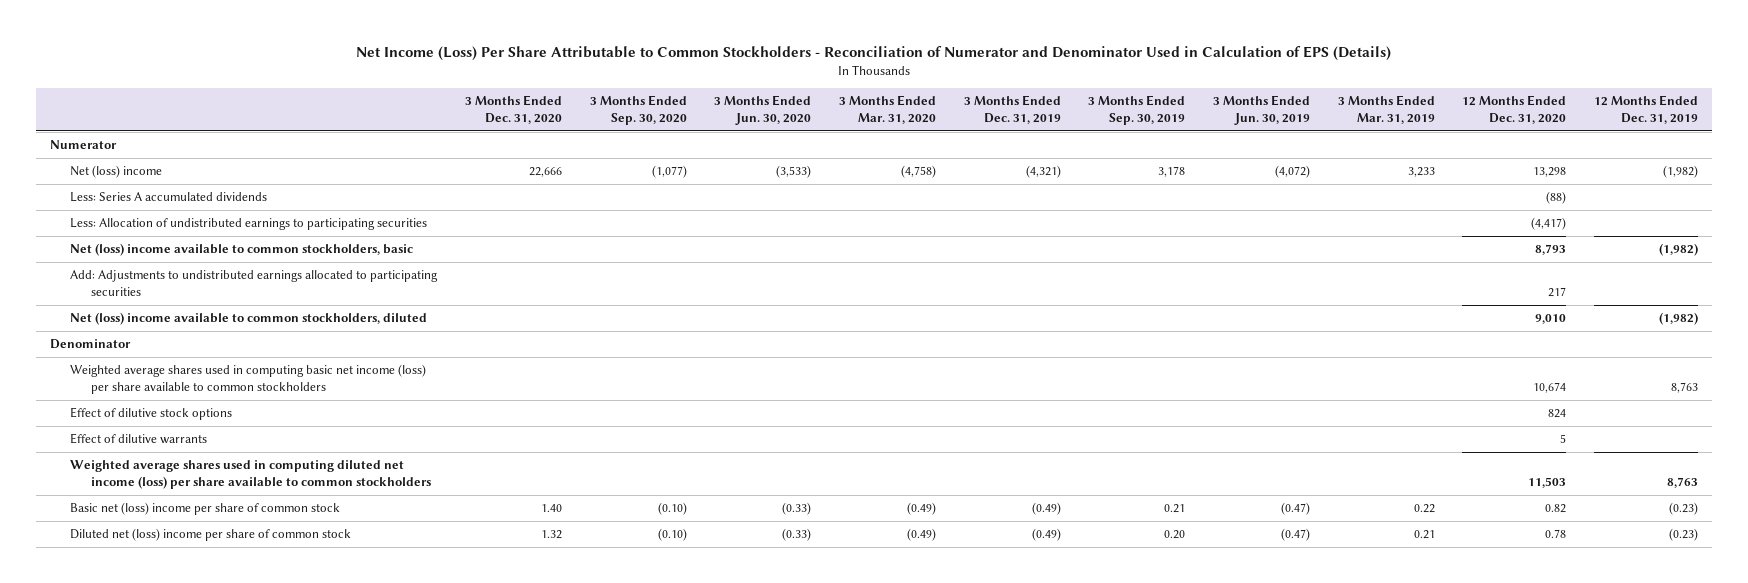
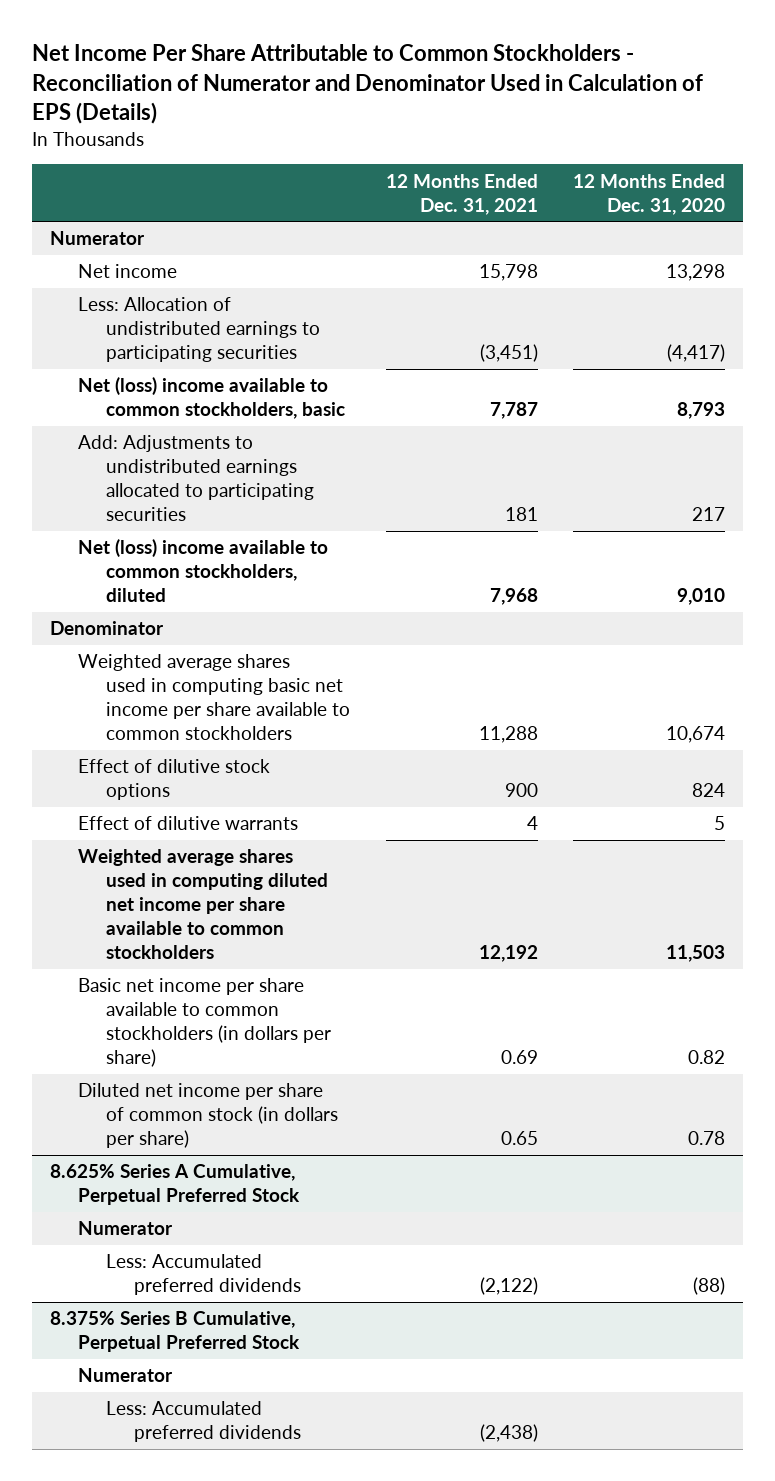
[356,45,1392,61] Net Income (Loss) Per Share Attributable to Common Stockholders - Reconciliation of Numerator and Denominator Used in Calculation of EPS (Details) -> [31,44,703,125] Net Income Per Share Attributable to Common Stockholders - Reconciliation of Numerator and Denominator Used in Calculation of EPS (Details)
[465,95,563,125] 3 Months Ended Dec. 31, 2020 -> none
[589,95,687,126] 3 Months Ended Sep. 30, 2020 -> none
[714,95,812,126] 3 Months Ended Jun. 30, 2020 -> none
[839,95,937,125] 3 Months Ended Mar. 31, 2020 -> none
[963,95,1061,125] 3 Months Ended Dec. 31, 2019 -> none
[1088,95,1186,126] 3 Months Ended Sep. 30, 2019 -> none
[1213,95,1311,126] 3 Months Ended Jun. 30, 2019 -> none
[1337,95,1435,125] 3 Months Ended Mar. 31, 2019 -> none
[1594,95,1699,125] 12 Months Ended Dec. 31, 2019 -> none
none -> [385,173,538,215] 12 Months Ended Dec. 31, 2021
[70,192,268,203] Less: Series A accumulated dividends -> none
[70,165,163,179] Net (loss) income -> [77,264,177,279] Net income
[70,364,427,395] Weighted average shares used in computing basic net income (loss) per share available to common stockholders -> [77,654,351,741] Weighted average shares used in computing basic net income per share available to common stockholders
[70,460,431,490] Weighted average shares used in computing diluted net income (loss) per share available to common stockholders -> [77,849,329,960] Weighted average shares used in computing diluted net income per share available to common stockholders
[70,502,341,516] Basic net (loss) income per share of common stock -> [77,978,332,1068] Basic net income per share available to common stockholders (in dollars per share)
[70,528,352,542] Diluted net (loss) income per share of common stock -> [77,1083,339,1149] Diluted net income per share of common stock (in dollars per share)
none -> [49,1164,300,1206] 8.625% Series A Cumulative, Perpetual Preferred Stock
none -> [77,1221,173,1236] Numerator
none -> [106,1254,302,1296] Less: Accumulated preferred dividends
none -> [49,1311,300,1353] 8.375% Series B Cumulative, Perpetual Preferred Stock
none -> [77,1368,173,1383] Numerator
none -> [106,1401,302,1443] Less: Accumulated preferred dividends

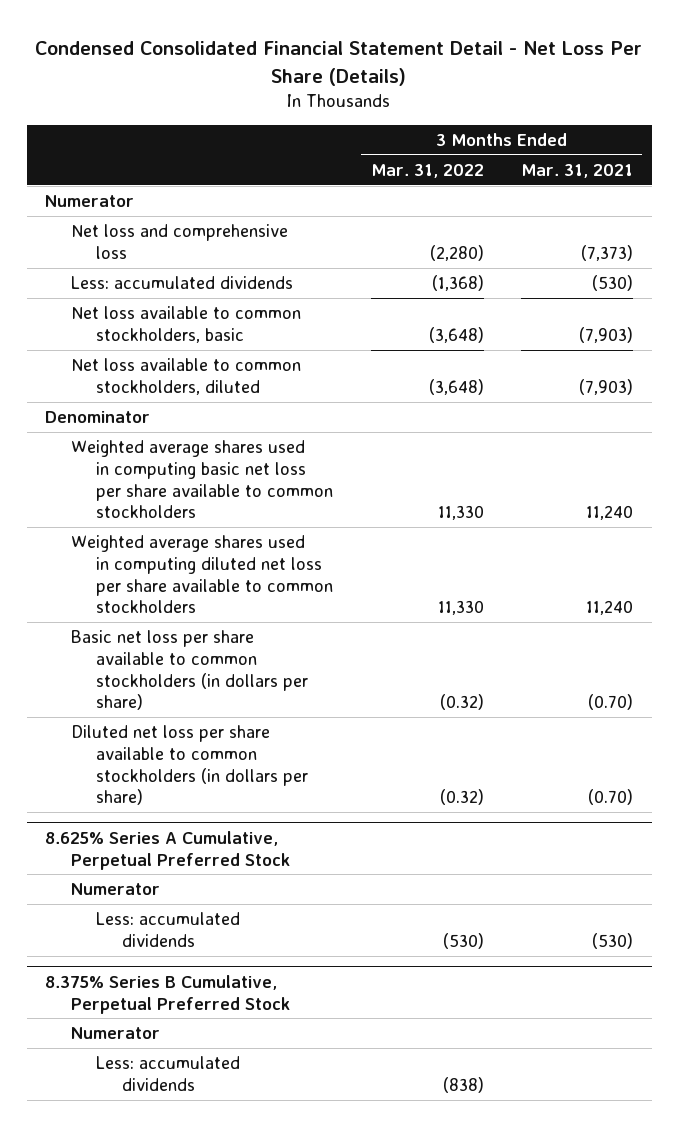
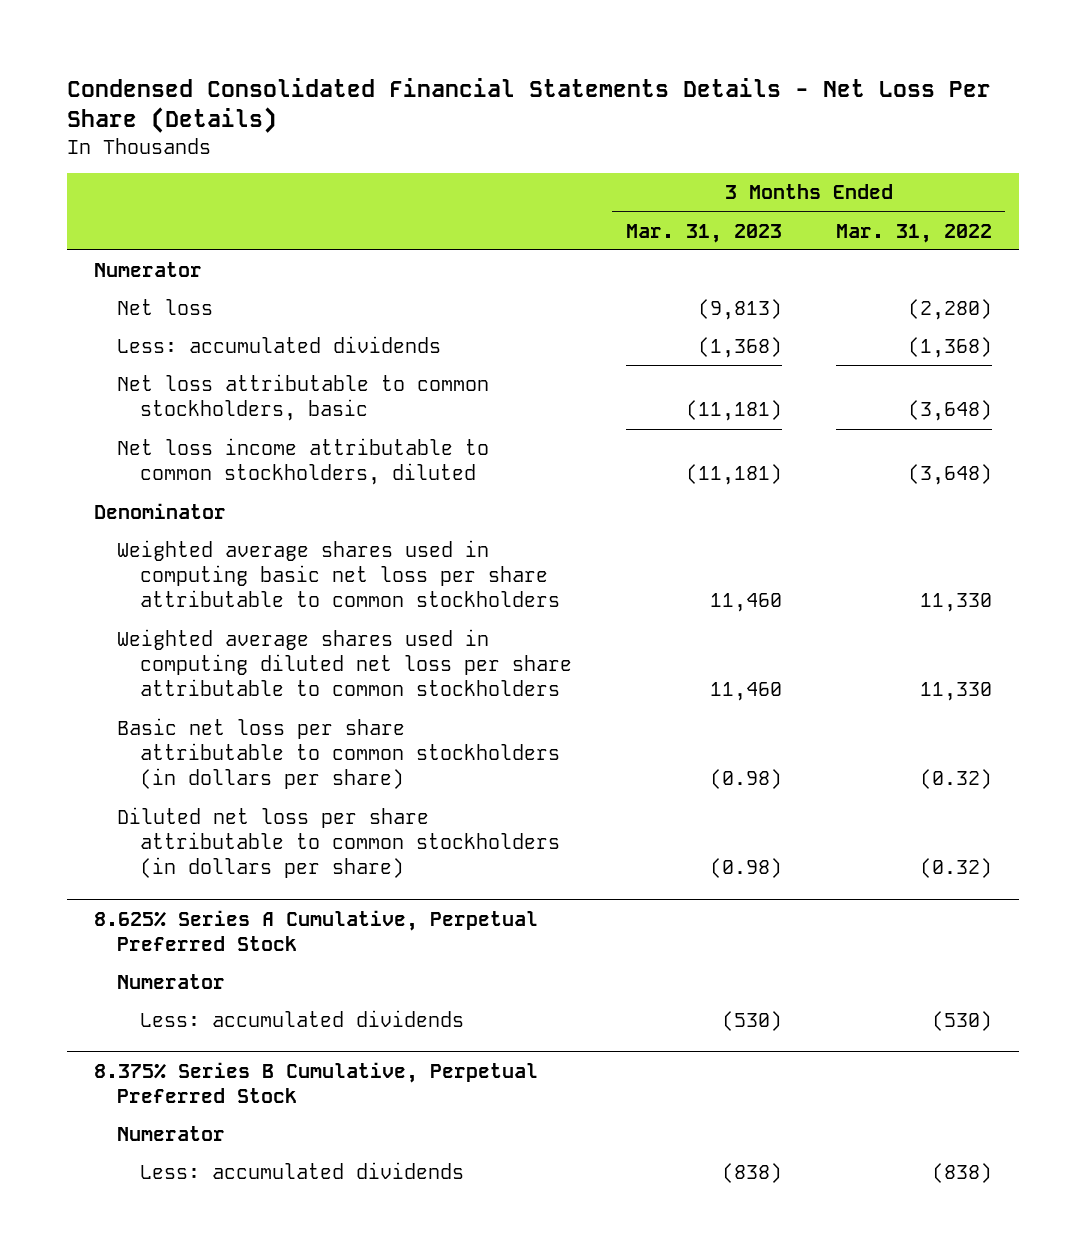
[35,40,643,86] Condensed Consolidated Financial Statement Detail - Net Loss Per Share (Details) -> [66,78,991,134] Condensed Consolidated Financial Statements Details - Net Loss Per Share (Details)
[520,163,633,178] Mar. 31, 2021 -> none
none -> [625,223,782,243] Mar. 31, 2023
[70,224,288,259] Net loss and comprehensive loss -> [116,299,213,316] Net loss
[70,306,301,343] Net loss available to common stockholders, basic -> [116,374,489,422] Net loss attributable to common stockholders, basic
[70,358,301,395] Net loss available to common stockholders, diluted -> [116,438,489,486] Net loss income attributable to common stockholders, diluted
[70,440,334,519] Weighted average shares used in computing basic net loss per share available to common stockholders -> [116,540,560,608] Weighted average shares used in computing basic net loss per share attributable to common stockholders
[70,535,334,614] Weighted average shares used in computing diluted net loss per share available to common stockholders -> [116,629,572,697] Weighted average shares used in computing diluted net loss per share attributable to common stockholders
[70,630,309,711] Basic net loss per share available to common stockholders (in dollars per share) -> [116,718,560,790] Basic net loss per share attributable to common stockholders (in dollars per share)
[70,725,309,806] Diluted net loss per share available to common stockholders (in dollars per share) -> [116,807,560,879] Diluted net loss per share attributable to common stockholders (in dollars per share)

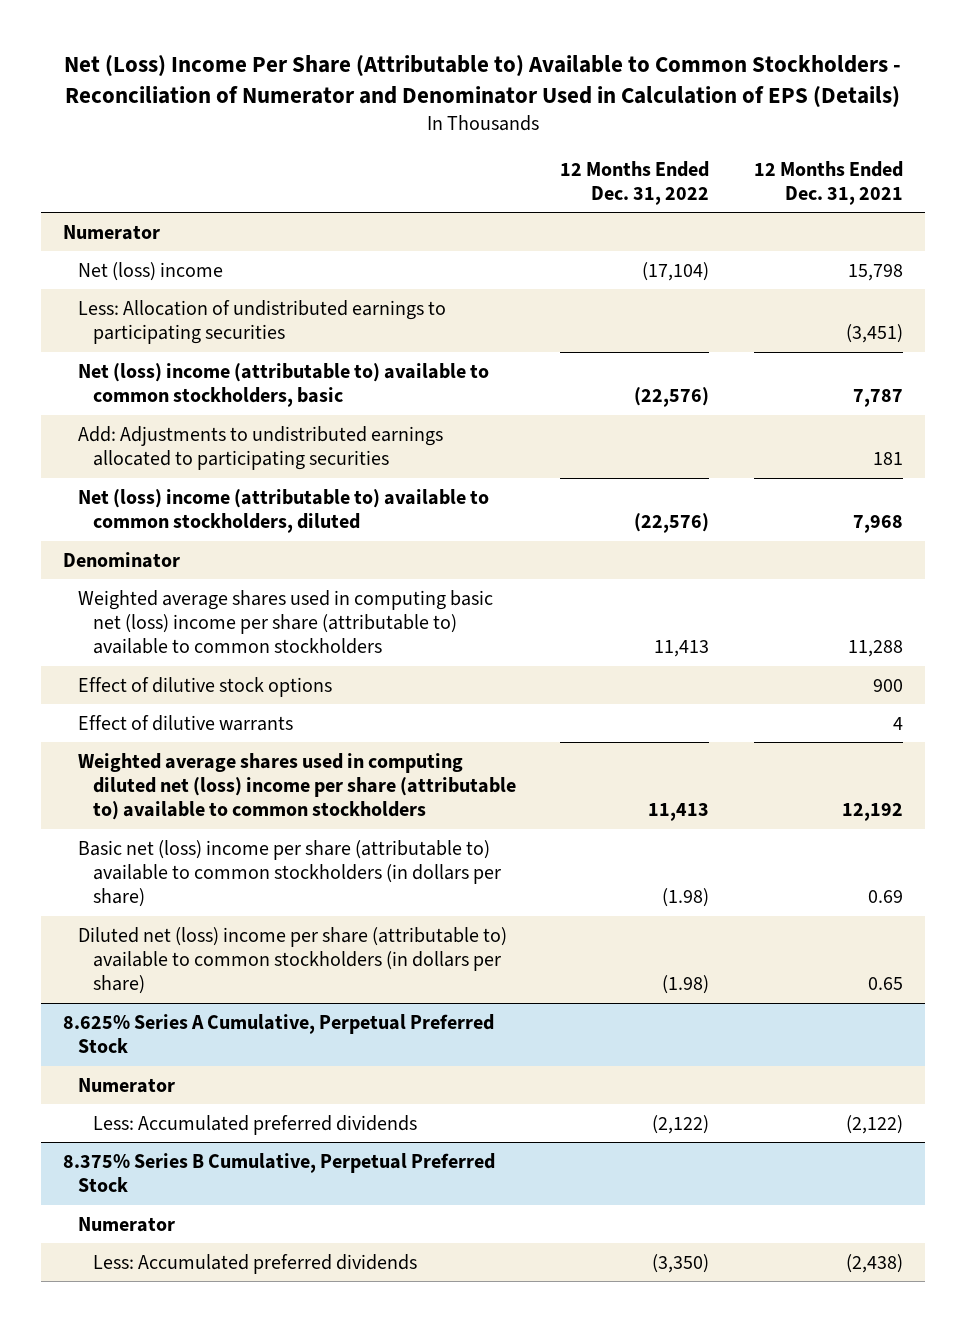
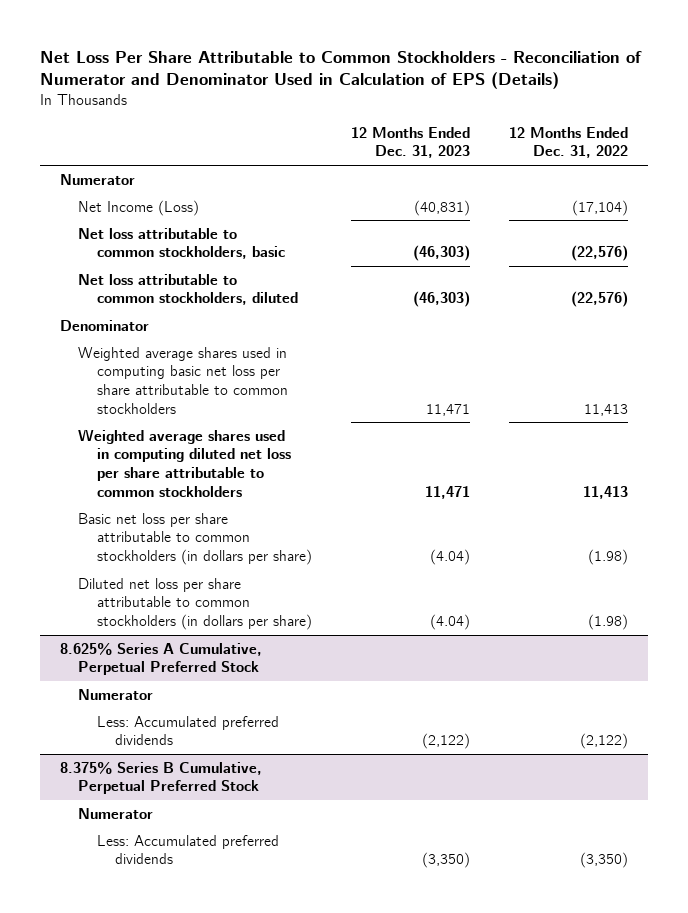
[63,54,901,108] Net (Loss) Income Per Share (Attributable to) Available to Common Stockholders - Reconciliation of Numerator and Denominator Used in Calculation of EPS (Details) -> [40,50,643,90] Net Loss Per Share Attributable to Common Stockholders - Reconciliation of Numerator and Denominator Used in Calculation of EPS (Details)
[753,160,903,205] 12 Months Ended Dec. 31, 2021 -> none
none -> [351,126,471,159] 12 Months Ended Dec. 31, 2023
[78,299,447,345] Less: Allocation of undistributed earnings to participating securities -> none
[78,425,444,471] Add: Adjustments to undistributed earnings allocated to participating securities -> none
[78,261,224,281] Net (loss) income -> [78,199,200,216] Net Income (Loss)
[78,362,490,408] Net (loss) income (attributable to) available to common stockholders, basic -> [78,227,285,260] Net loss attributable to common stockholders, basic
[78,488,490,534] Net (loss) income (attributable to) available to common stockholders, diluted -> [78,273,298,306] Net loss attributable to common stockholders, diluted
[78,676,333,697] Effect of dilutive stock options -> none
[78,714,294,731] Effect of dilutive warrants -> none
[78,589,494,655] Weighted average shares used in computing basic net (loss) income per share (attributable to) available to common stockholders -> [78,346,288,414] Weighted average shares used in computing basic net loss per share attributable to common stockholders
[78,752,516,821] Weighted average shares used in computing diluted net (loss) income per share (attributable to) available to common stockholders -> [78,428,291,497] Weighted average shares used in computing diluted net loss per share attributable to common stockholders
[78,839,501,908] Basic net (loss) income per share (attributable to) available to common stockholders (in dollars per share) -> [78,512,312,565] Basic net loss per share attributable to common stockholders (in dollars per share)
[78,926,508,995] Diluted net (loss) income per share (attributable to) available to common stockholders (in dollars per share) -> [78,577,312,630] Diluted net loss per share attributable to common stockholders (in dollars per share)

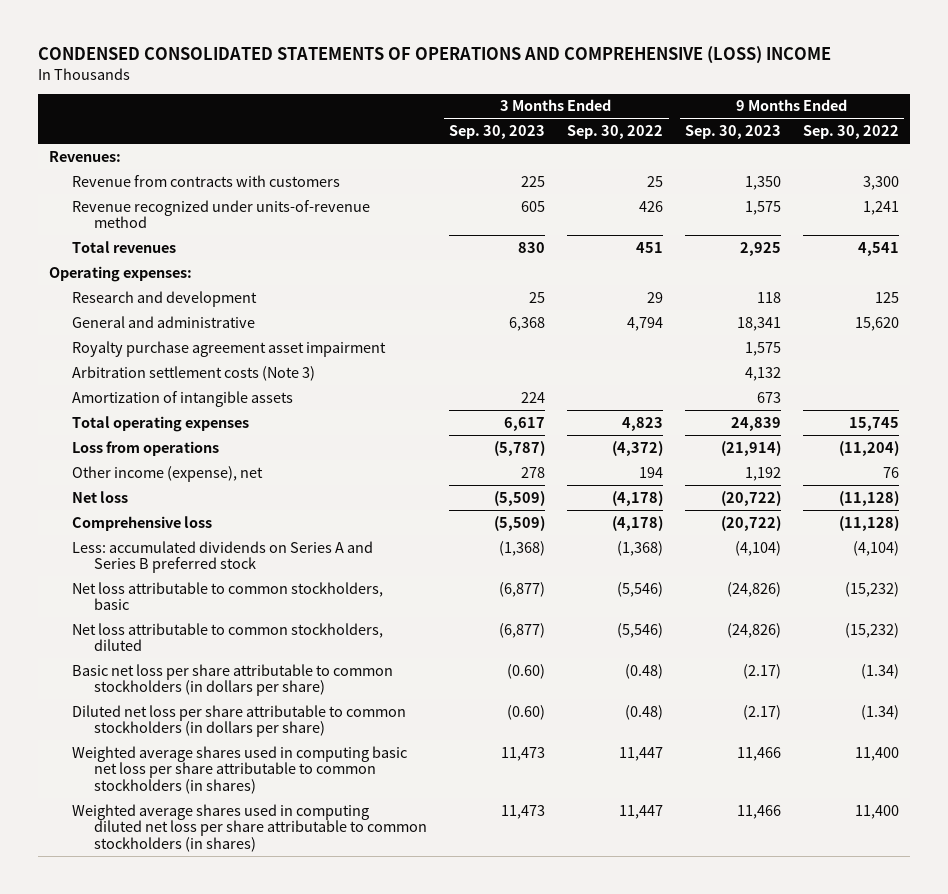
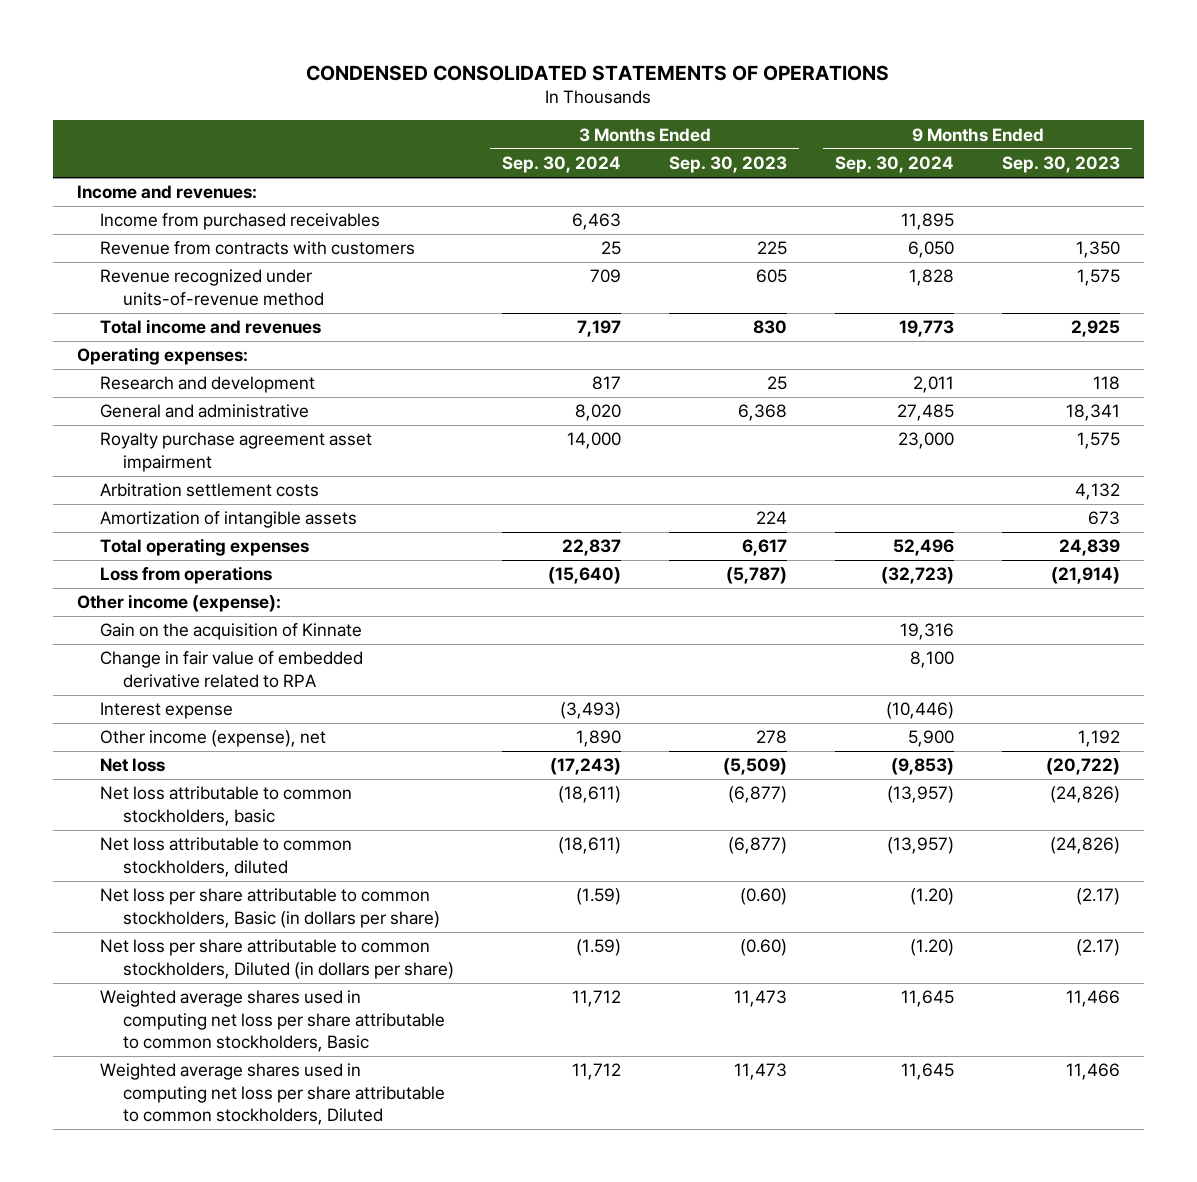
[38,46,832,65] CONDENSED CONSOLIDATED STATEMENTS OF OPERATIONS AND COMPREHENSIVE (LOSS) INCOME -> [306,64,890,81] CONDENSED CONSOLIDATED STATEMENTS OF OPERATIONS
[567,125,664,140] Sep. 30, 2022 -> none
[802,125,899,140] Sep. 30, 2022 -> none
none -> [502,156,622,174] Sep. 30, 2024
none -> [835,156,955,174] Sep. 30, 2024
[48,150,121,162] Revenues: -> [76,185,257,200] Income and revenues:
none -> [100,213,381,231] Income from purchased receivables
[71,240,176,253] Total revenues -> [100,319,322,335] Total income and revenues
[71,365,315,381] Arbitration settlement costs (Note 3) -> [100,483,320,498] Arbitration settlement costs
none -> [76,594,281,613] Other income (expense):
none -> [100,623,363,641] Gain on the acquisition of Kinnate
none -> [100,651,364,688] Change in fair value of embedded derivative related to RPA
none -> [100,702,234,720] Interest expense
[71,515,212,531] Comprehensive loss -> none
[71,540,373,574] Less: accumulated dividends on Series A and Series B preferred stock -> none
[71,663,393,697] Basic net loss per share attributable to common stockholders (in dollars per share) -> [100,888,441,928] Net loss per share attributable to common stockholders, Basic (in dollars per share)
[71,704,406,738] Diluted net loss per share attributable to common stockholders (in dollars per share) -> [100,939,455,979] Net loss per share attributable to common stockholders, Diluted (in dollars per share)
[71,745,407,794] Weighted average shares used in computing basic net loss per share attributable to common stockholders (in shares) -> [100,990,446,1052] Weighted average shares used in computing net loss per share attributable to common stockholders, Basic
[71,803,428,852] Weighted average shares used in computing diluted net loss per share attributable to common stockholders (in shares) -> [100,1063,446,1125] Weighted average shares used in computing net loss per share attributable to common stockholders, Diluted

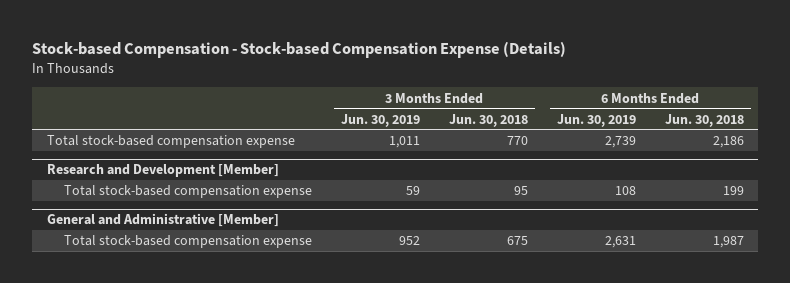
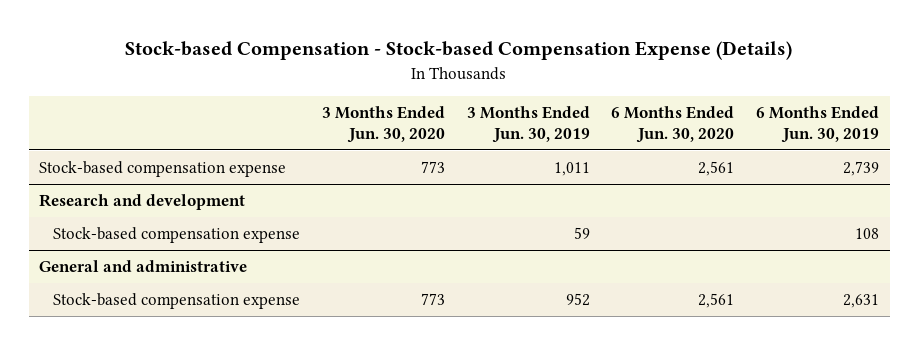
[448,113,528,127] Jun. 30, 2018 -> none
[664,113,744,127] Jun. 30, 2018 -> none
none -> [321,105,445,143] 3 Months Ended Jun. 30, 2020
none -> [611,105,735,143] 6 Months Ended Jun. 30, 2020
[46,135,295,149] Total stock-based compensation expense -> [39,161,287,178] Stock-based compensation expense
[46,164,279,178] Research and Development [Member] -> [39,194,246,211] Research and development
[63,185,312,199] Total stock-based compensation expense -> [53,227,301,244] Stock-based compensation expense
[46,213,279,228] General and Administrative [Member] -> [39,260,248,273] General and administrative
[63,235,312,249] Total stock-based compensation expense -> [53,293,301,310] Stock-based compensation expense

